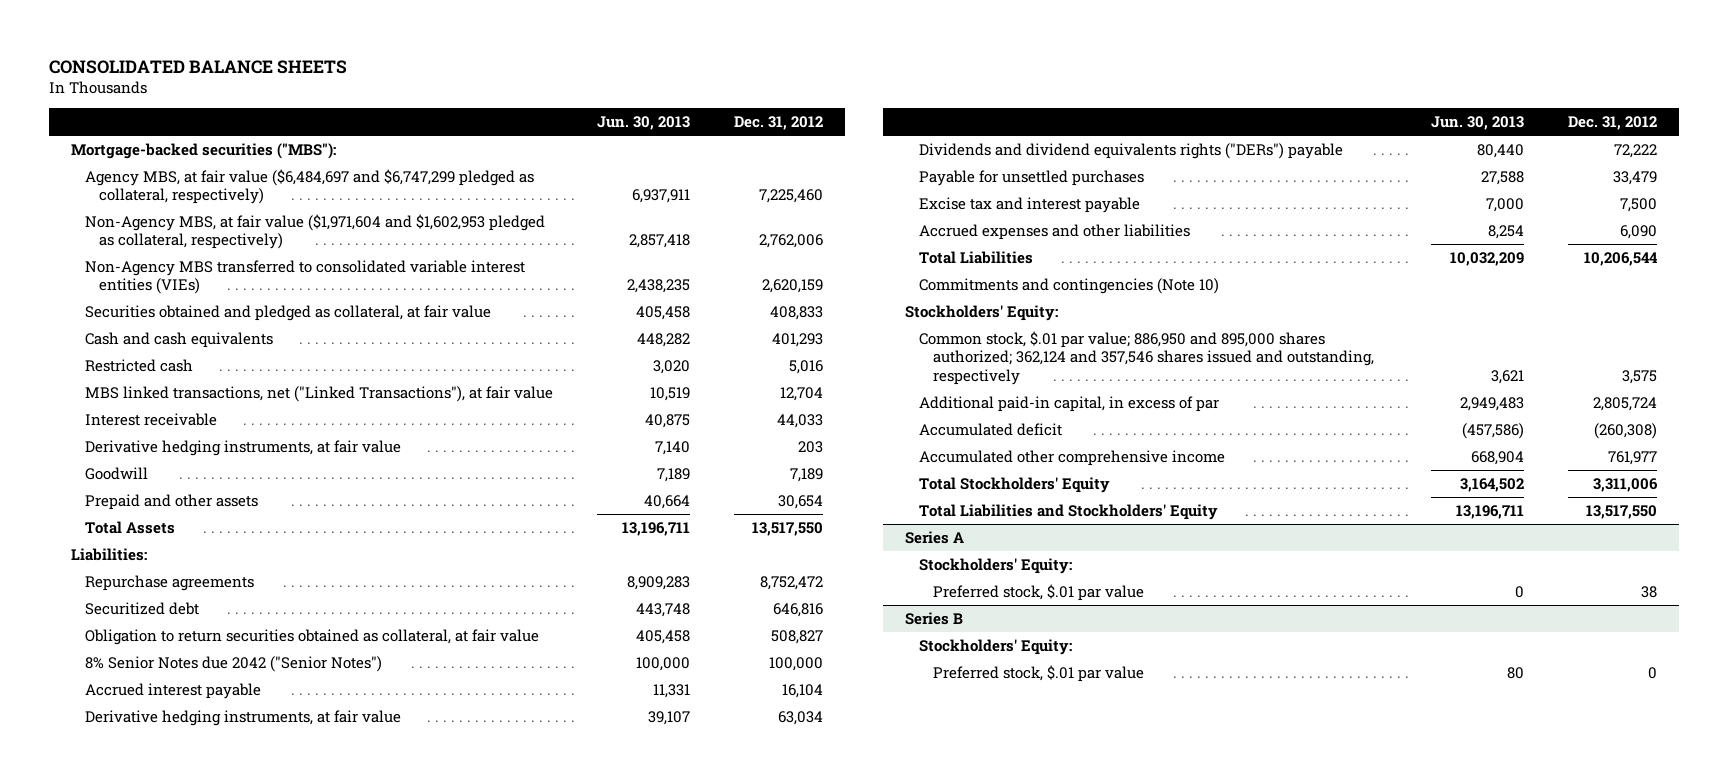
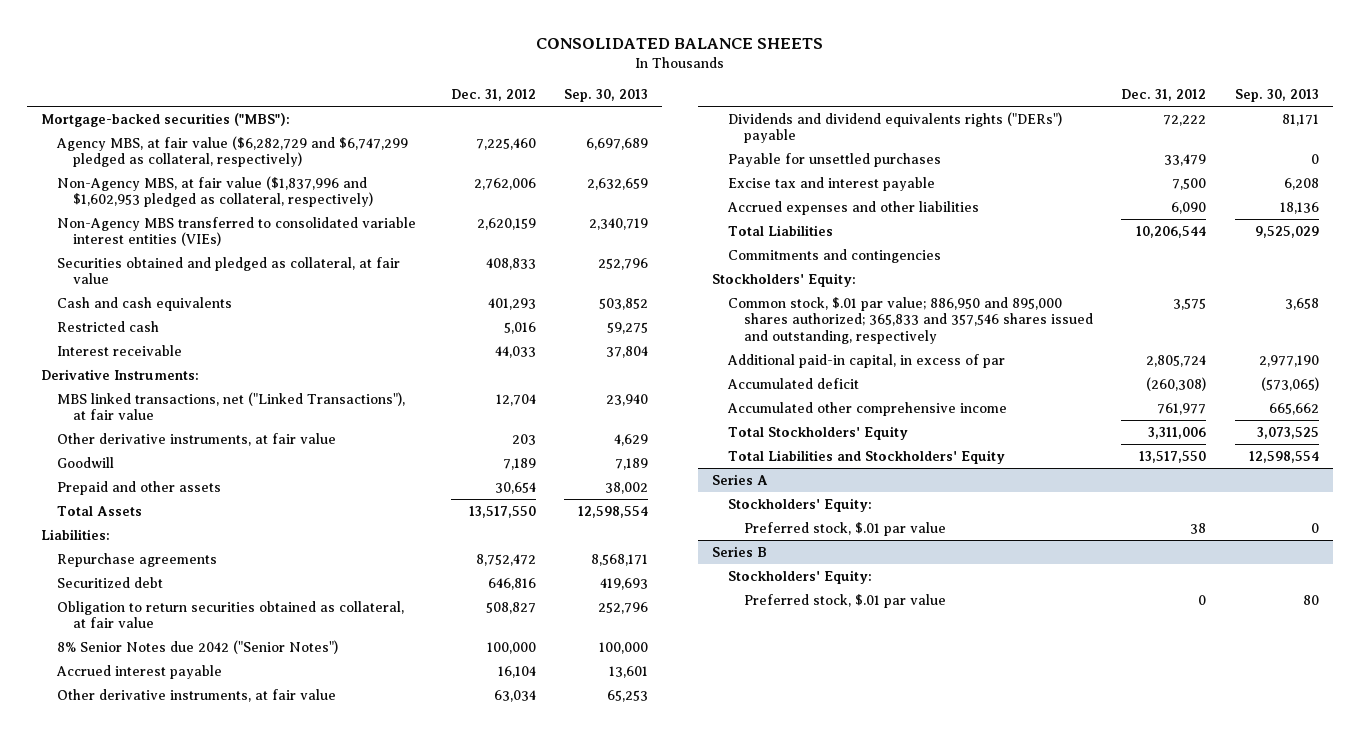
[597,116,691,131] Jun. 30, 2013 -> none
none -> [564,88,649,102] Sep. 30, 2013
[85,168,535,205] Agency MBS, at fair value ($6,484,697 and $6,747,299 pledged as collateral, respectively) -> [56,135,409,168] Agency MBS, at fair value ($6,282,729 and $6,747,299 pledged as collateral, respectively)
[85,213,546,250] Non-Agency MBS, at fair value ($1,971,604 and $1,602,953 pledged as collateral, respectively) -> [57,175,374,208] Non-Agency MBS, at fair value ($1,837,996 and $1,602,953 pledged as collateral, respectively)
none -> [41,368,200,380] Derivative Instruments:
[85,385,554,402] MBS linked transactions, net ("Linked Transactions"), at fair value -> [57,391,406,421] MBS linked transactions, net ("Linked Transactions"), at fair value
[85,439,402,456] Derivative hedging instruments, at fair value -> [57,432,337,446] Other derivative instruments, at fair value
[85,709,402,726] Derivative hedging instruments, at fair value -> [57,688,337,702] Other derivative instruments, at fair value
[918,277,1219,294] Commitments and contingencies (Note 10) -> [727,248,941,263] Commitments and contingencies
[918,330,1374,385] Common stock, $.01 par value; 886,950 and 895,000 shares authorized; 362,124 and 357,546 shares issued and outstanding, respectively -> [727,296,1093,344] Common stock, $.01 par value; 886,950 and 895,000 shares authorized; 365,833 and 357,546 shares issued and outstanding, respectively

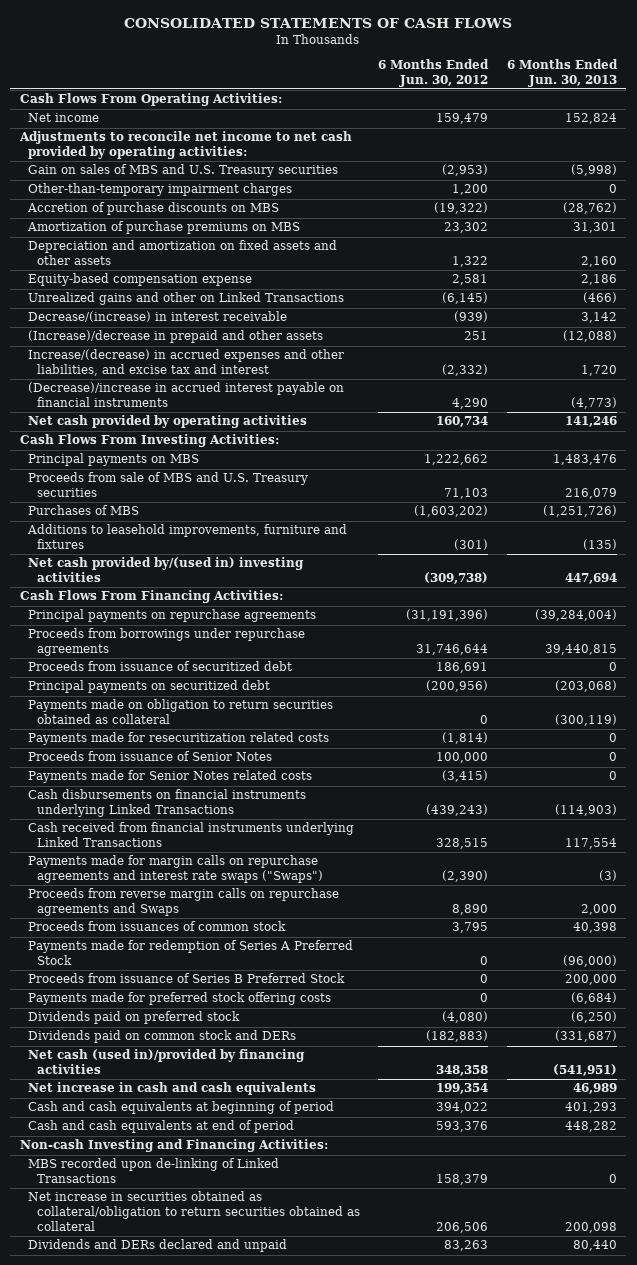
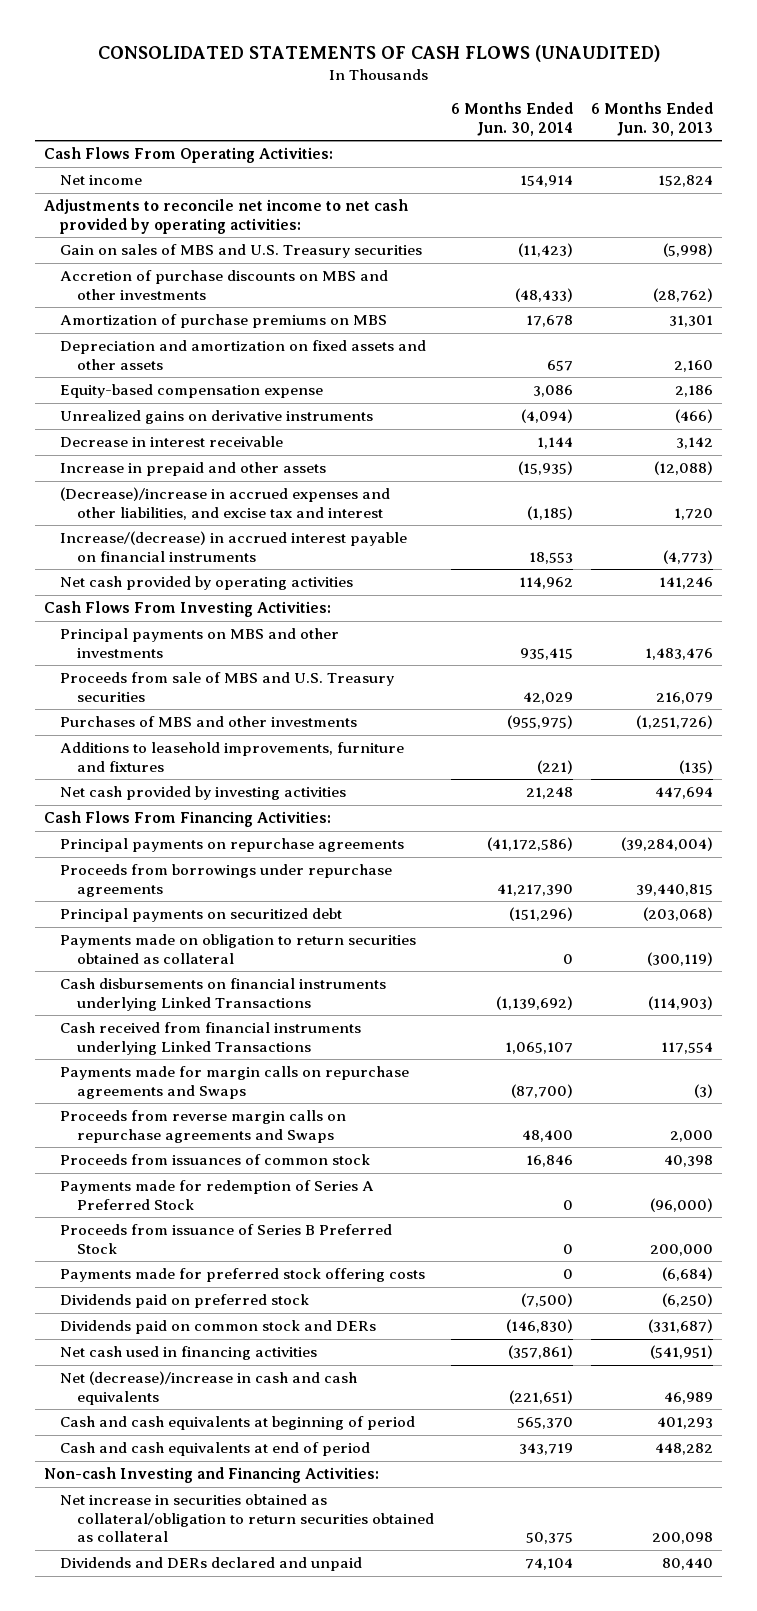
[124,18,513,29] CONSOLIDATED STATEMENTS OF CASH FLOWS -> [97,45,660,63] CONSOLIDATED STATEMENTS OF CASH FLOWS (UNAUDITED)
[378,59,490,87] 6 Months Ended Jun. 30, 2012 -> none
none -> [451,102,574,136] 6 Months Ended Jun. 30, 2014
[28,183,293,197] Other-than-temporary impairment charges -> none
[27,202,280,216] Accretion of purchase discounts on MBS -> [60,270,389,300] Accretion of purchase discounts on MBS and other investments
[28,292,345,306] Unrealized gains and other on Linked Transactions -> [60,410,374,425] Unrealized gains on derivative instruments
[28,311,288,323] Decrease/(increase) in interest receivable -> [60,436,284,448] Decrease in interest receivable
[28,330,324,344] (Increase)/decrease in prepaid and other assets -> [60,462,327,477] Increase in prepaid and other assets
[28,349,345,377] Increase/(decrease) in accrued expenses and other liabilities, and excise tax and interest -> [60,487,391,520] (Decrease)/increase in accrued expenses and other liabilities, and excise tax and interest
[28,382,345,408] (Decrease)/increase in accrued interest payable on financial instruments -> [60,531,408,562] Increase/(decrease) in accrued interest payable on financial instruments
[28,453,200,467] Principal payments on MBS -> [60,628,340,658] Principal payments on MBS and other investments
[28,505,140,516] Purchases of MBS -> [60,716,358,728] Purchases of MBS and other investments
[28,557,305,583] Net cash provided by/(used in) investing activities -> [60,786,347,801] Net cash provided by investing activities
[28,661,293,672] Proceeds from issuance of securitized debt -> none
[28,732,330,746] Payments made for resecuritization related costs -> none
[28,751,273,762] Proceeds from issuance of Senior Notes -> none
[28,770,313,784] Payments made for Senior Notes related costs -> none
[28,855,323,884] Payments made for margin calls on repurchase agreements and interest rate swaps ("Swaps") -> [60,1066,410,1099] Payments made for margin calls on repurchase agreements and Swaps
[28,1049,306,1075] Net cash (used in)/provided by financing activities -> [60,1346,318,1361] Net cash used in financing activities
[28,1082,317,1096] Net increase in cash and cash equivalents -> [60,1371,358,1405] Net (decrease)/increase in cash and cash equivalents
[28,1158,280,1184] MBS recorded upon de-linking of Linked Transactions -> none

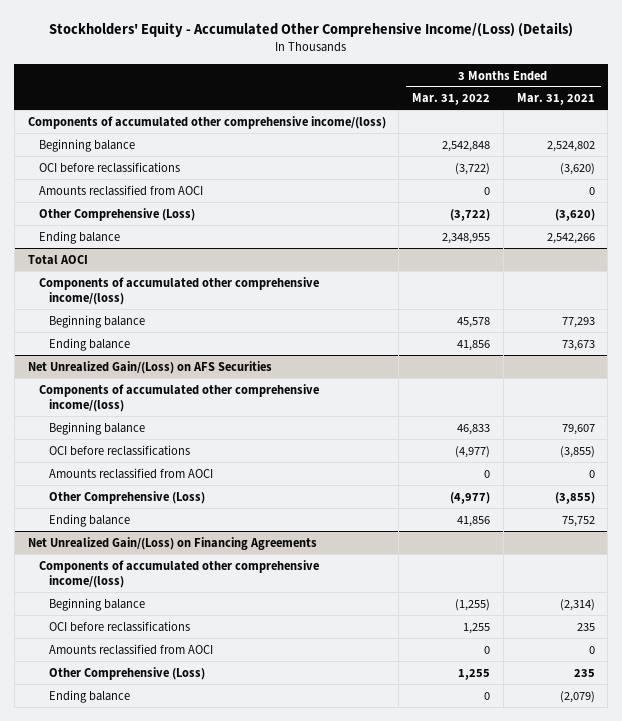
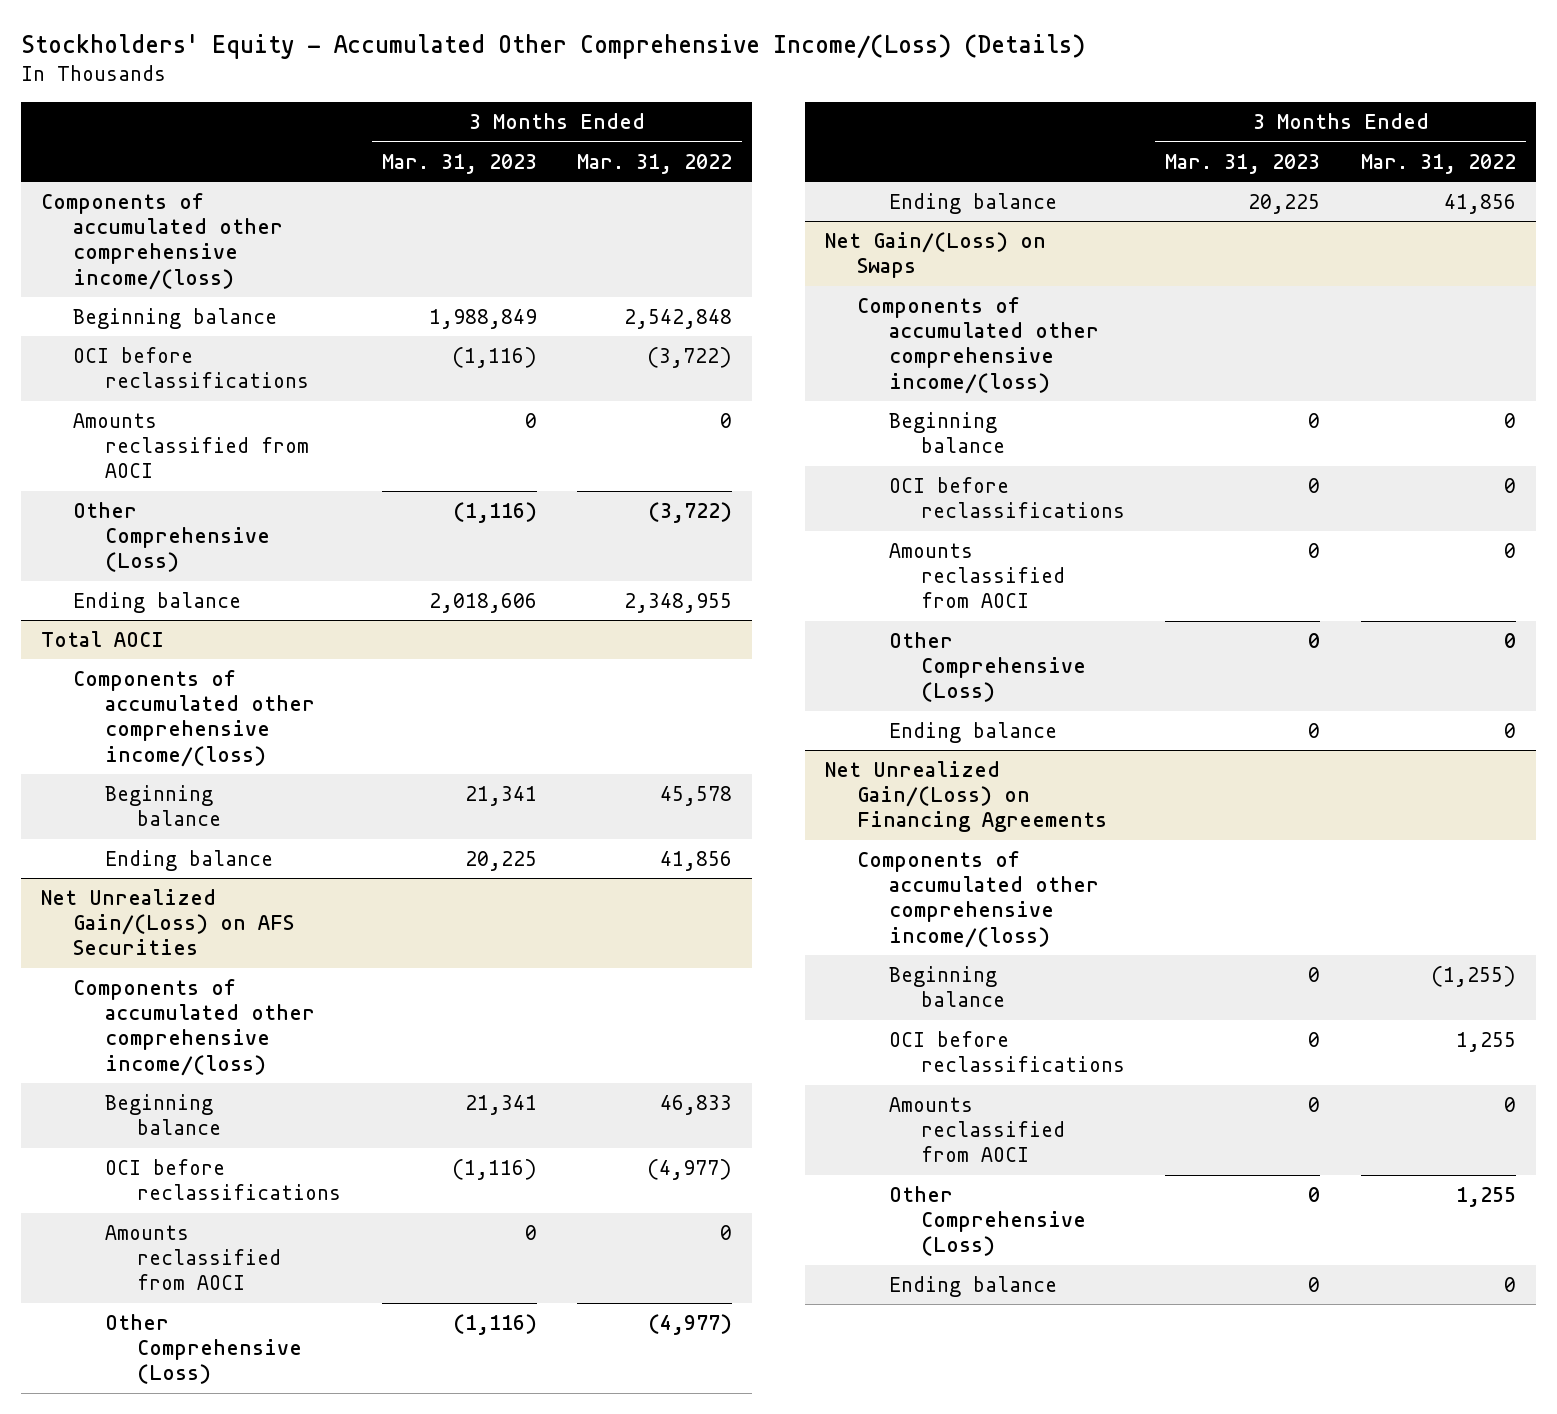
[516,93,595,106] Mar. 31, 2021 -> none
none -> [381,153,537,174] Mar. 31, 2023
none -> [824,231,1046,279] Net Gain/(Loss) on Swaps
none -> [856,296,1099,394] Components of accumulated other comprehensive income/(loss)
none -> [888,411,1005,454] Beginning balance
none -> [888,476,1125,519] OCI before reclassifications
none -> [888,542,1065,609] Amounts reclassified from AOCI
none -> [888,631,1086,703] Other Comprehensive (Loss)
none -> [888,721,1057,743] Ending balance

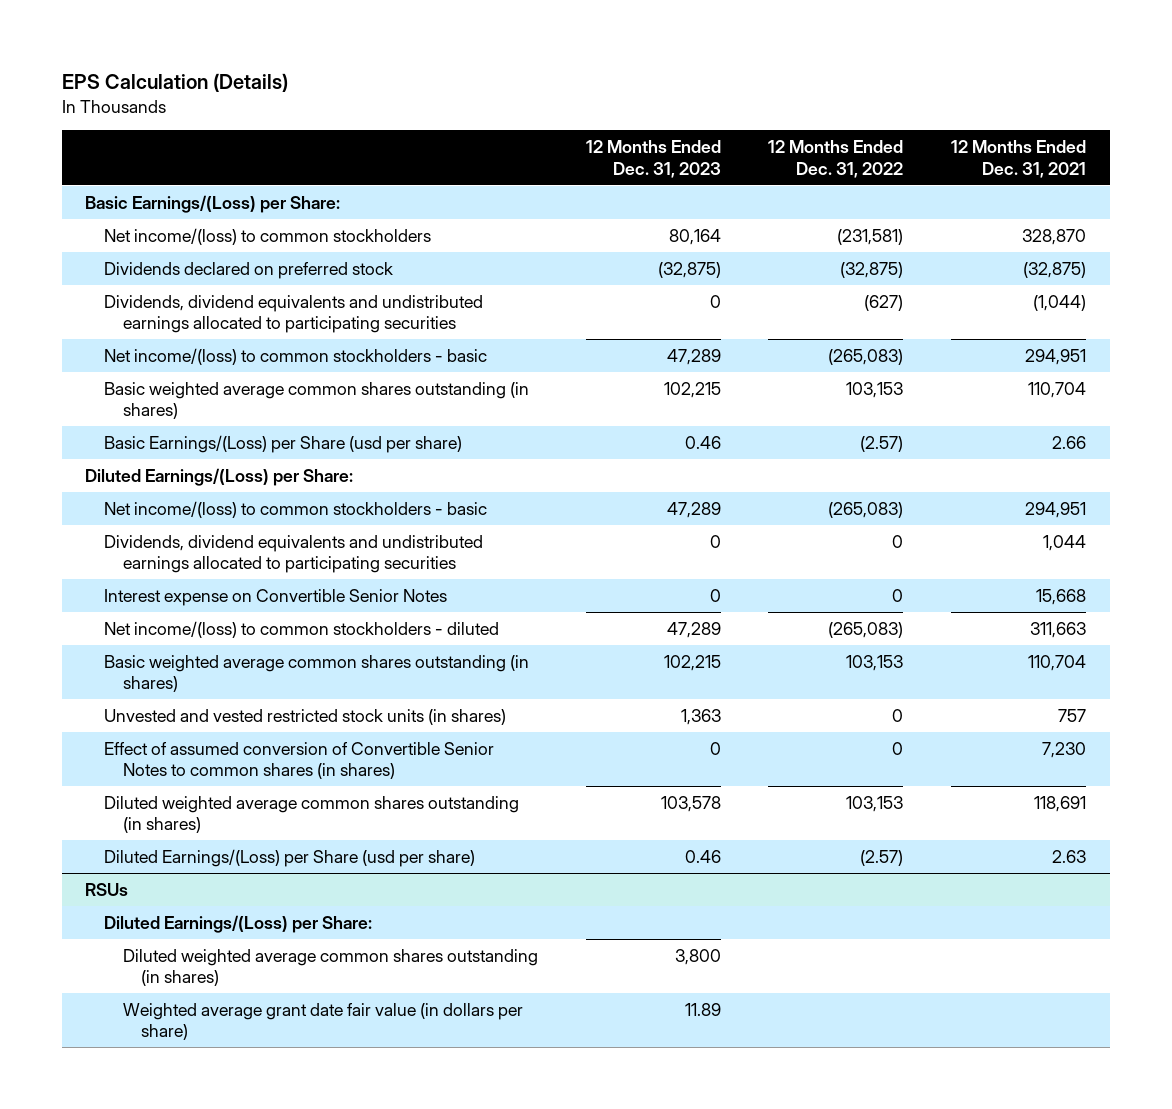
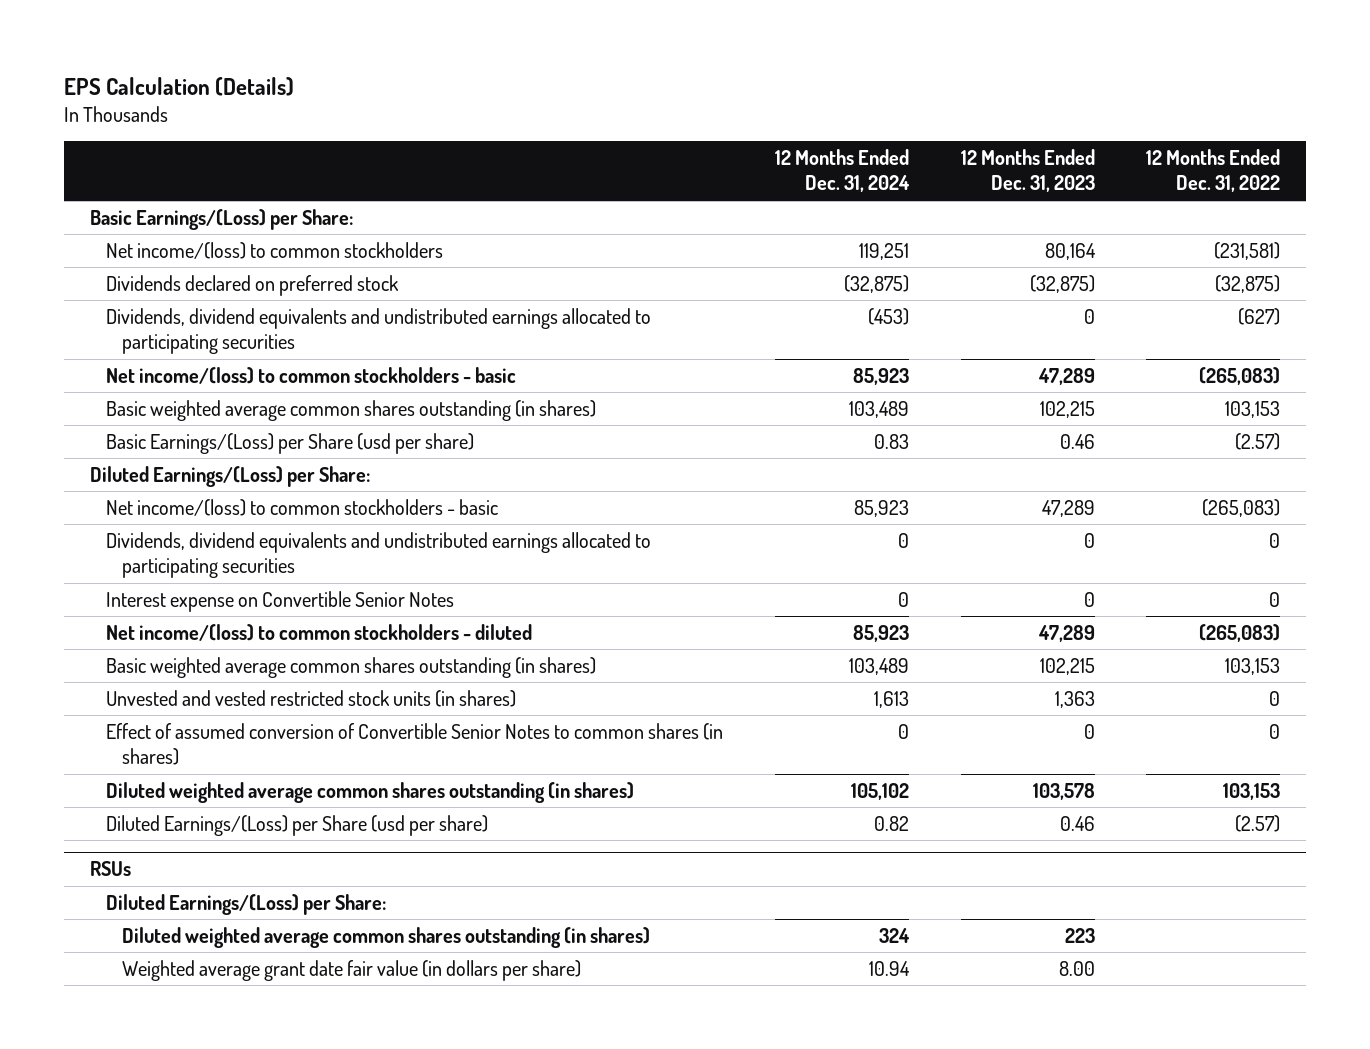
[951,140,1087,178] 12 Months Ended Dec. 31, 2021 -> none
none -> [774,149,910,193] 12 Months Ended Dec. 31, 2024
[674,948,721,965] 3,800 -> [1064,927,1095,943] 223
[684,1002,721,1016] 11.89 -> [1058,960,1095,976] 8.00

